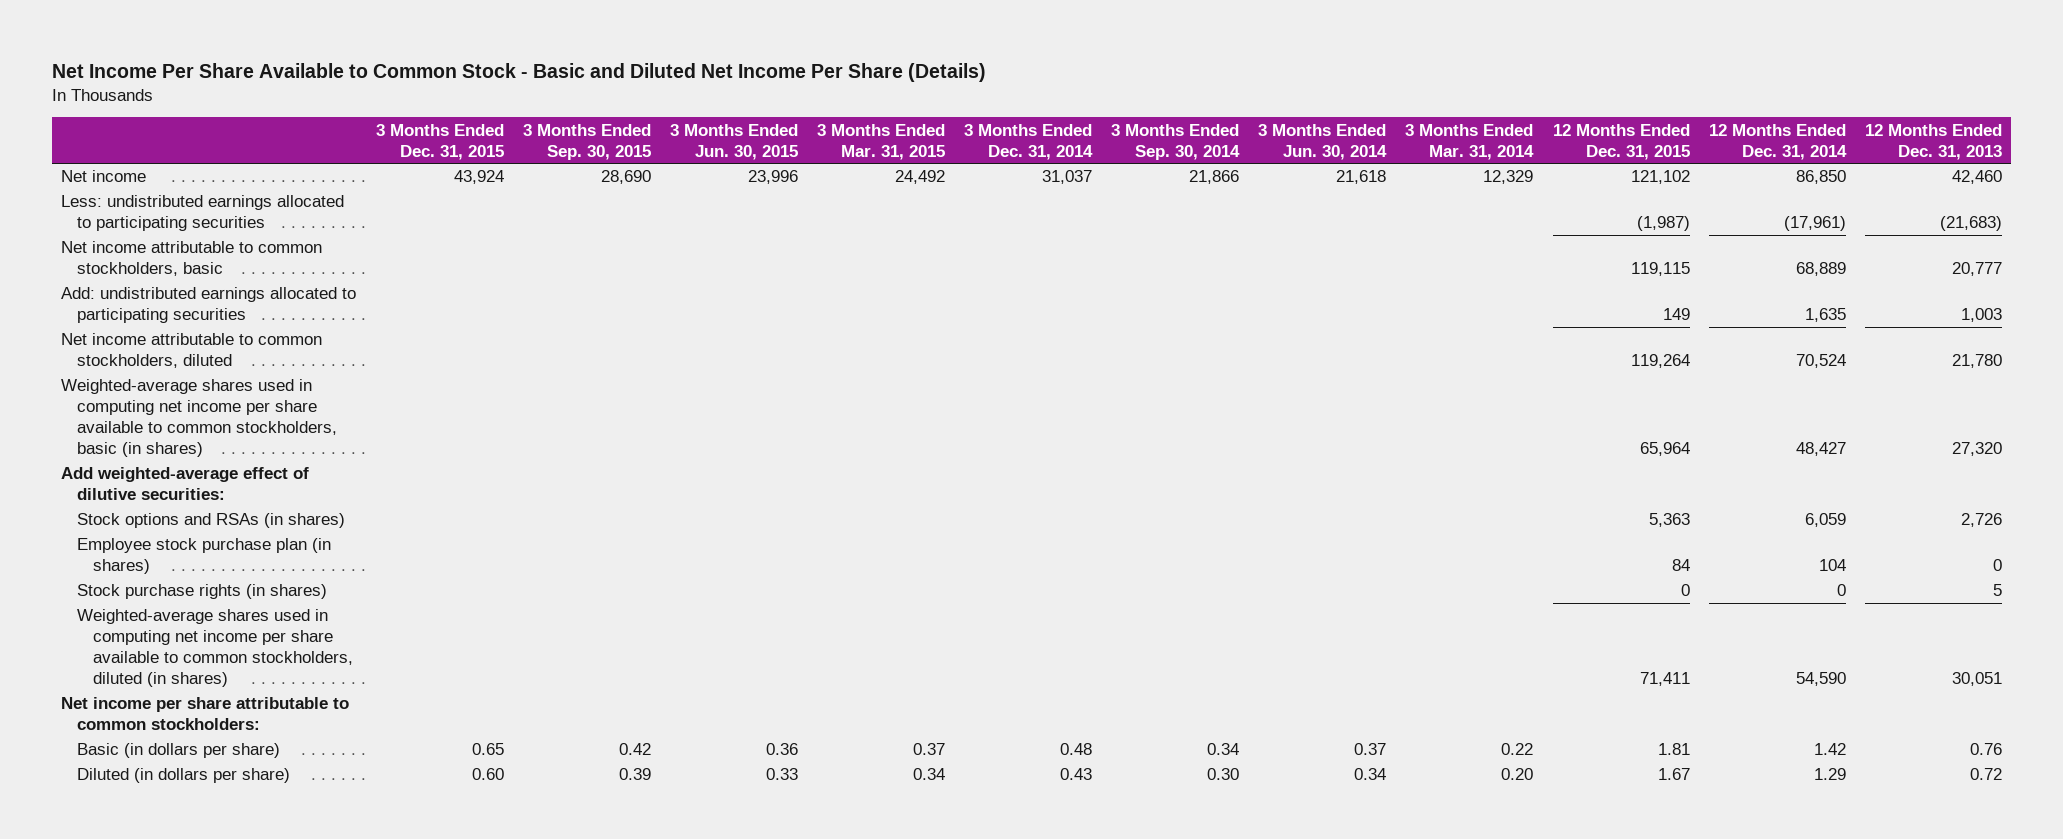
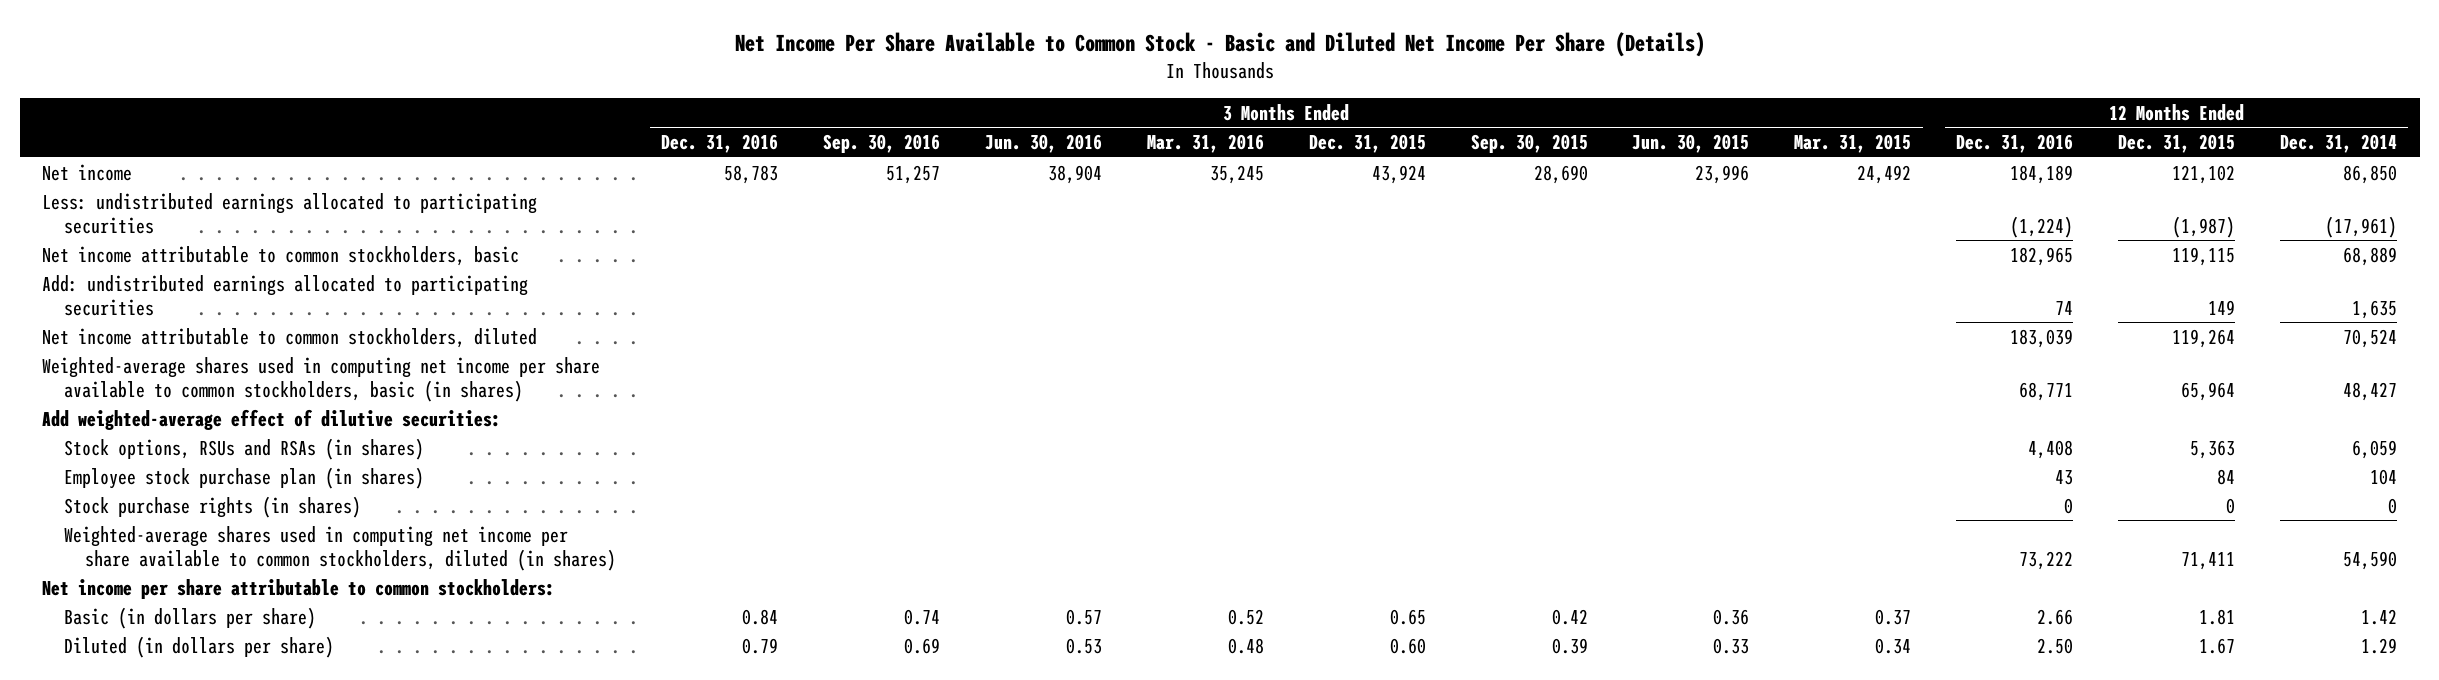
[964,123,1094,160] 3 Months Ended Dec. 31, 2014 -> none
[1111,123,1241,160] 3 Months Ended Sep. 30, 2014 -> none
[1258,123,1388,160] 3 Months Ended Jun. 30, 2014 -> none
[1405,123,1535,160] 3 Months Ended Mar. 31, 2014 -> none
[1864,123,2002,160] 12 Months Ended Dec. 31, 2013 -> none
none -> [660,134,778,154] Dec. 31, 2016
none -> [822,134,940,154] Sep. 30, 2016
none -> [984,134,1102,154] Jun. 30, 2016
none -> [1146,134,1264,154] Mar. 31, 2016
none -> [1956,134,2074,154] Dec. 31, 2016
[77,513,346,529] Stock options and RSAs (in shares) -> [63,437,424,460] Stock options, RSUs and RSAs (in shares)

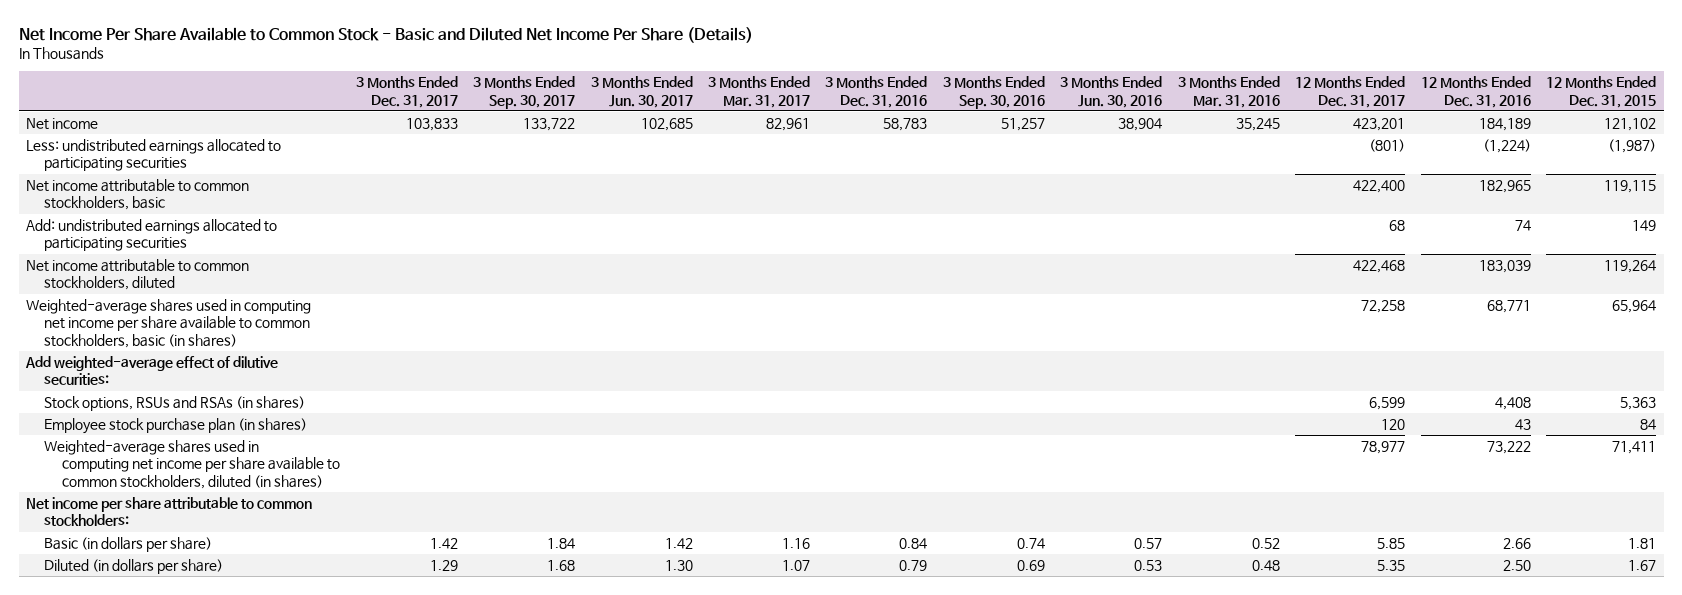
[1308,134,1426,154] Dec. 31, 2015 -> none
[1470,134,1588,154] Sep. 30, 2015 -> none
[1632,134,1750,154] Jun. 30, 2015 -> none
[1794,134,1912,154] Mar. 31, 2015 -> none
[2280,134,2398,154] Dec. 31, 2014 -> none
none -> [355,76,458,108] 3 Months Ended Dec. 31, 2017
none -> [473,76,576,109] 3 Months Ended Sep. 30, 2017
none -> [590,76,693,108] 3 Months Ended Jun. 30, 2017
none -> [708,76,811,108] 3 Months Ended Mar. 31, 2017
none -> [1295,76,1406,108] 12 Months Ended Dec. 31, 2017
[63,495,361,518] Stock purchase rights (in shares) -> none

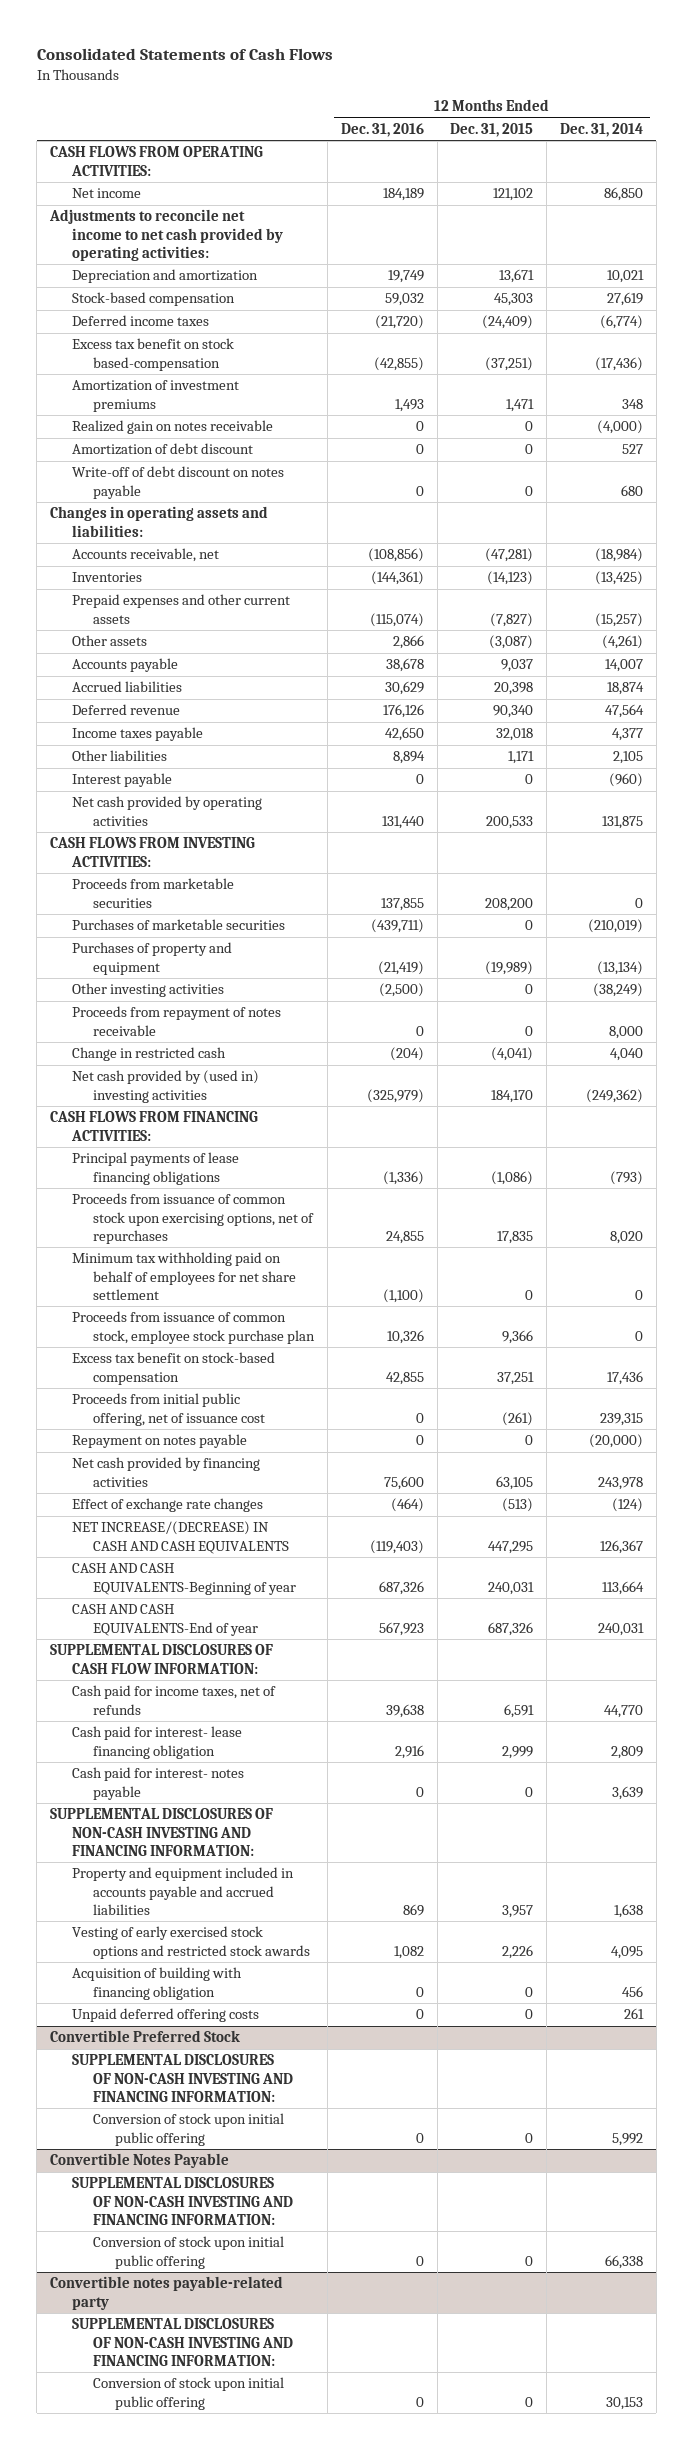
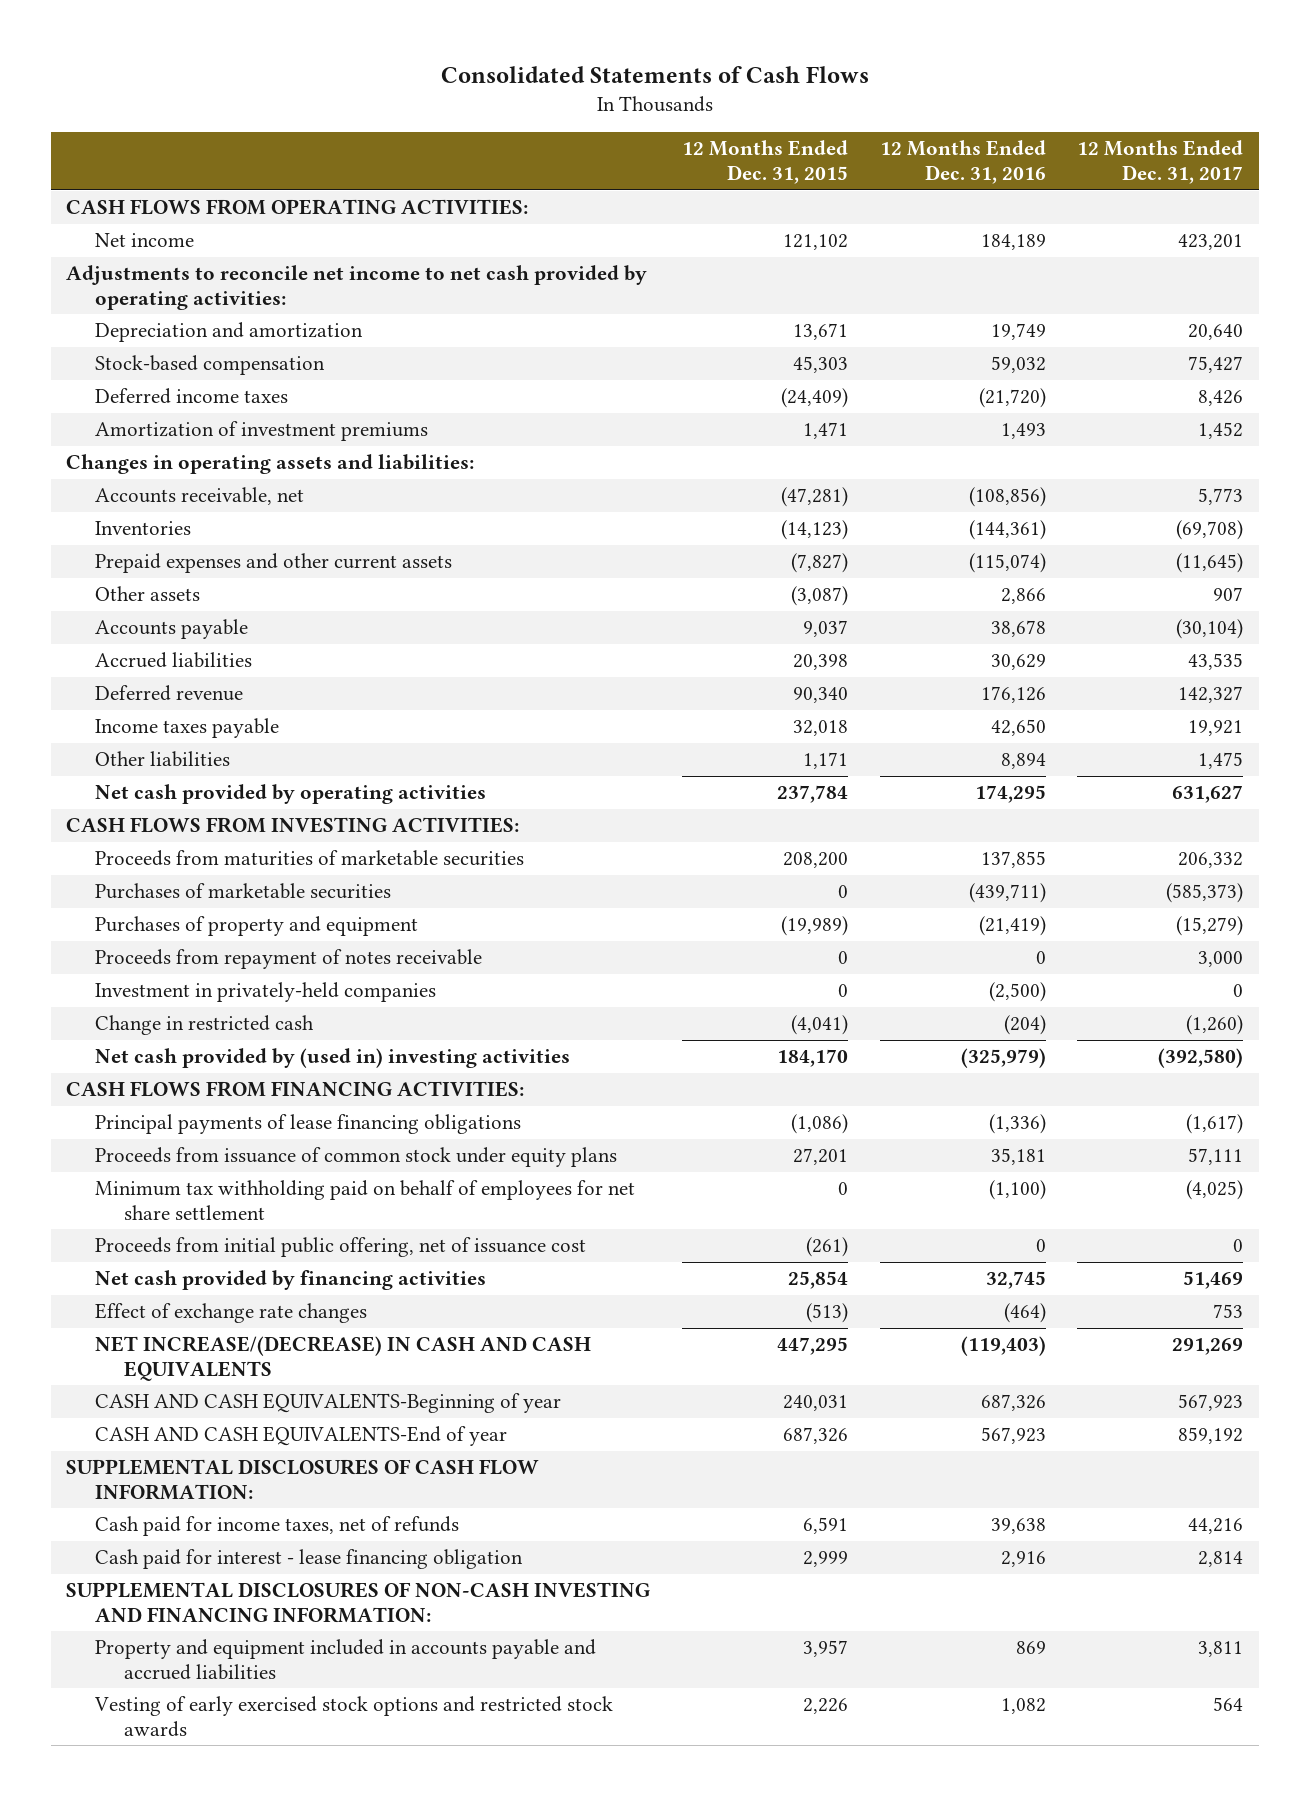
[559,122,643,137] Dec. 31, 2014 -> none
none -> [1077,140,1244,184] 12 Months Ended Dec. 31, 2017
[71,338,234,371] Excess tax benefit on stock based-compensation -> none
[71,420,273,435] Realized gain on notes receivable -> none
[71,443,253,456] Amortization of debt discount -> none
[71,466,284,499] Write-off of debt discount on notes payable -> none
[71,773,172,788] Interest payable -> none
[381,815,424,829] 131,440 -> [974,785,1046,804] 174,295
[486,815,534,829] 200,533 -> [777,785,849,804] 237,784
[71,878,234,908] Proceeds from marketable securities -> [95,850,525,867] Proceeds from maturities of marketable securities
[71,983,224,998] Other investing activities -> none
none -> [95,982,437,1003] Investment in privately-held companies
[71,1193,315,1244] Proceeds from issuance of common stock upon exercising options, net of repurchases -> none
none -> [95,1147,618,1168] Proceeds from issuance of common stock under equity plans
[71,1311,316,1344] Proceeds from issuance of common stock, employee stock purchase plan -> none
[71,1352,275,1385] Excess tax benefit on stock-based compensation -> none
[71,1434,247,1449] Repayment on notes payable -> none
[383,1475,424,1490] 75,600 -> [985,1271,1046,1290] 32,745
[496,1475,534,1490] 63,105 -> [788,1271,849,1290] 25,854
[71,1767,244,1800] Cash paid for interest- notes payable -> none
[71,1726,242,1759] Cash paid for interest- lease financing obligation -> [95,1549,524,1570] Cash paid for interest - lease financing obligation
[71,1967,242,2000] Acquisition of building with financing obligation -> none
[71,2008,259,2023] Unpaid deferred offering costs -> none
[49,2030,240,2043] Convertible Preferred Stock -> none
[71,2054,294,2102] SUPPLEMENTAL DISCLOSURES OF NON-CASH INVESTING AND FINANCING INFORMATION: -> none
[93,2113,285,2146] Conversion of stock upon initial public offering -> none
[49,2153,229,2169] Convertible Notes Payable -> none
[71,2177,294,2225] SUPPLEMENTAL DISCLOSURES OF NON-CASH INVESTING AND FINANCING INFORMATION: -> none
[93,2236,285,2269] Conversion of stock upon initial public offering -> none
[49,2276,283,2310] Convertible notes payable-related party -> none
[71,2318,294,2366] SUPPLEMENTAL DISCLOSURES OF NON-CASH INVESTING AND FINANCING INFORMATION: -> none
[93,2377,285,2410] Conversion of stock upon initial public offering -> none

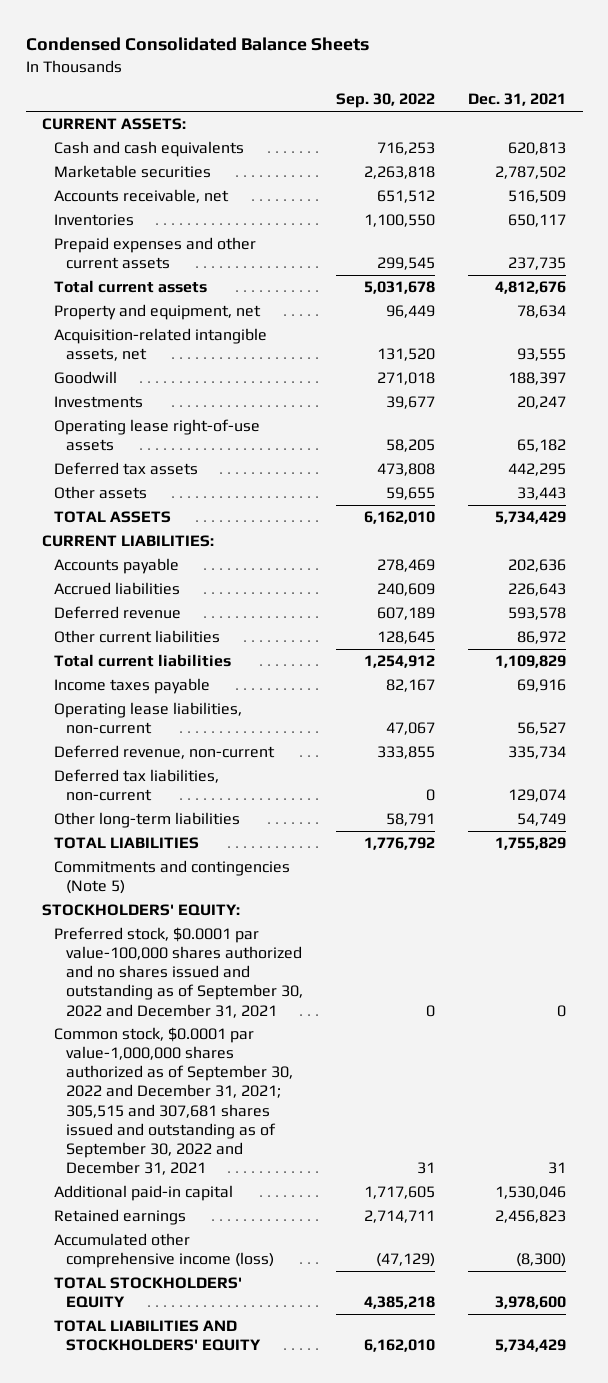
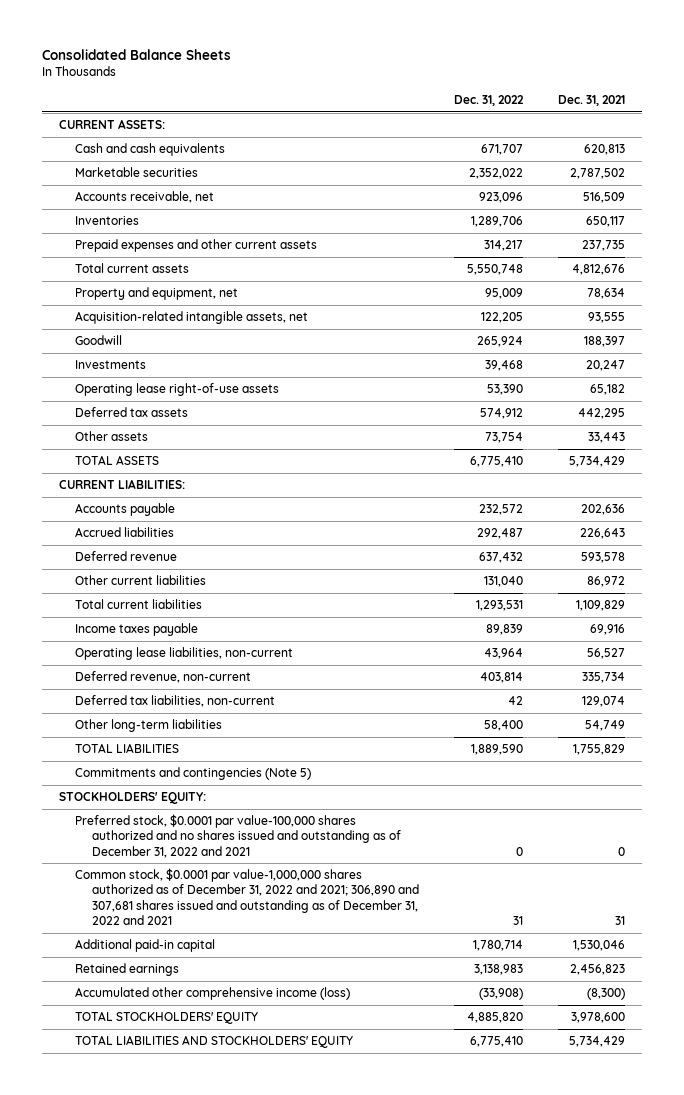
[25,37,369,52] Condensed Consolidated Balance Sheets -> [41,49,231,61] Consolidated Balance Sheets
[335,93,435,109] Sep. 30, 2022 -> none
none -> [453,94,524,106] Dec. 31, 2022
[54,926,303,1018] Preferred stock, $0.0001 par value-100,000 shares authorized and no shares issued and outstanding as of September 30, 2022 and December 31, 2021 -> [75,813,401,858] Preferred stock, $0.0001 par value-100,000 shares authorized and no shares issued and outstanding as of December 31, 2022 and 2021
[54,1026,293,1176] Common stock, $0.0001 par value-1,000,000 shares authorized as of September 30, 2022 and December 31, 2021; 305,515 and 307,681 shares issued and outstanding as of September 30, 2022 and December 31, 2021 -> [75,867,419,926] Common stock, $0.0001 par value-1,000,000 shares authorized as of December 31, 2022 and 2021; 306,890 and 307,681 shares issued and outstanding as of December 31, 2022 and 2021

